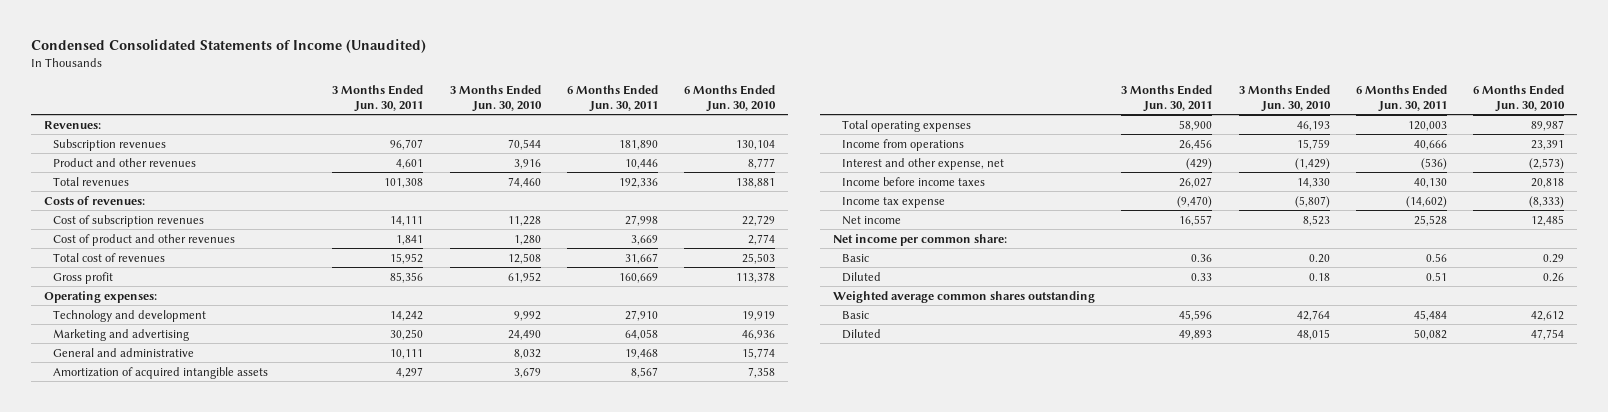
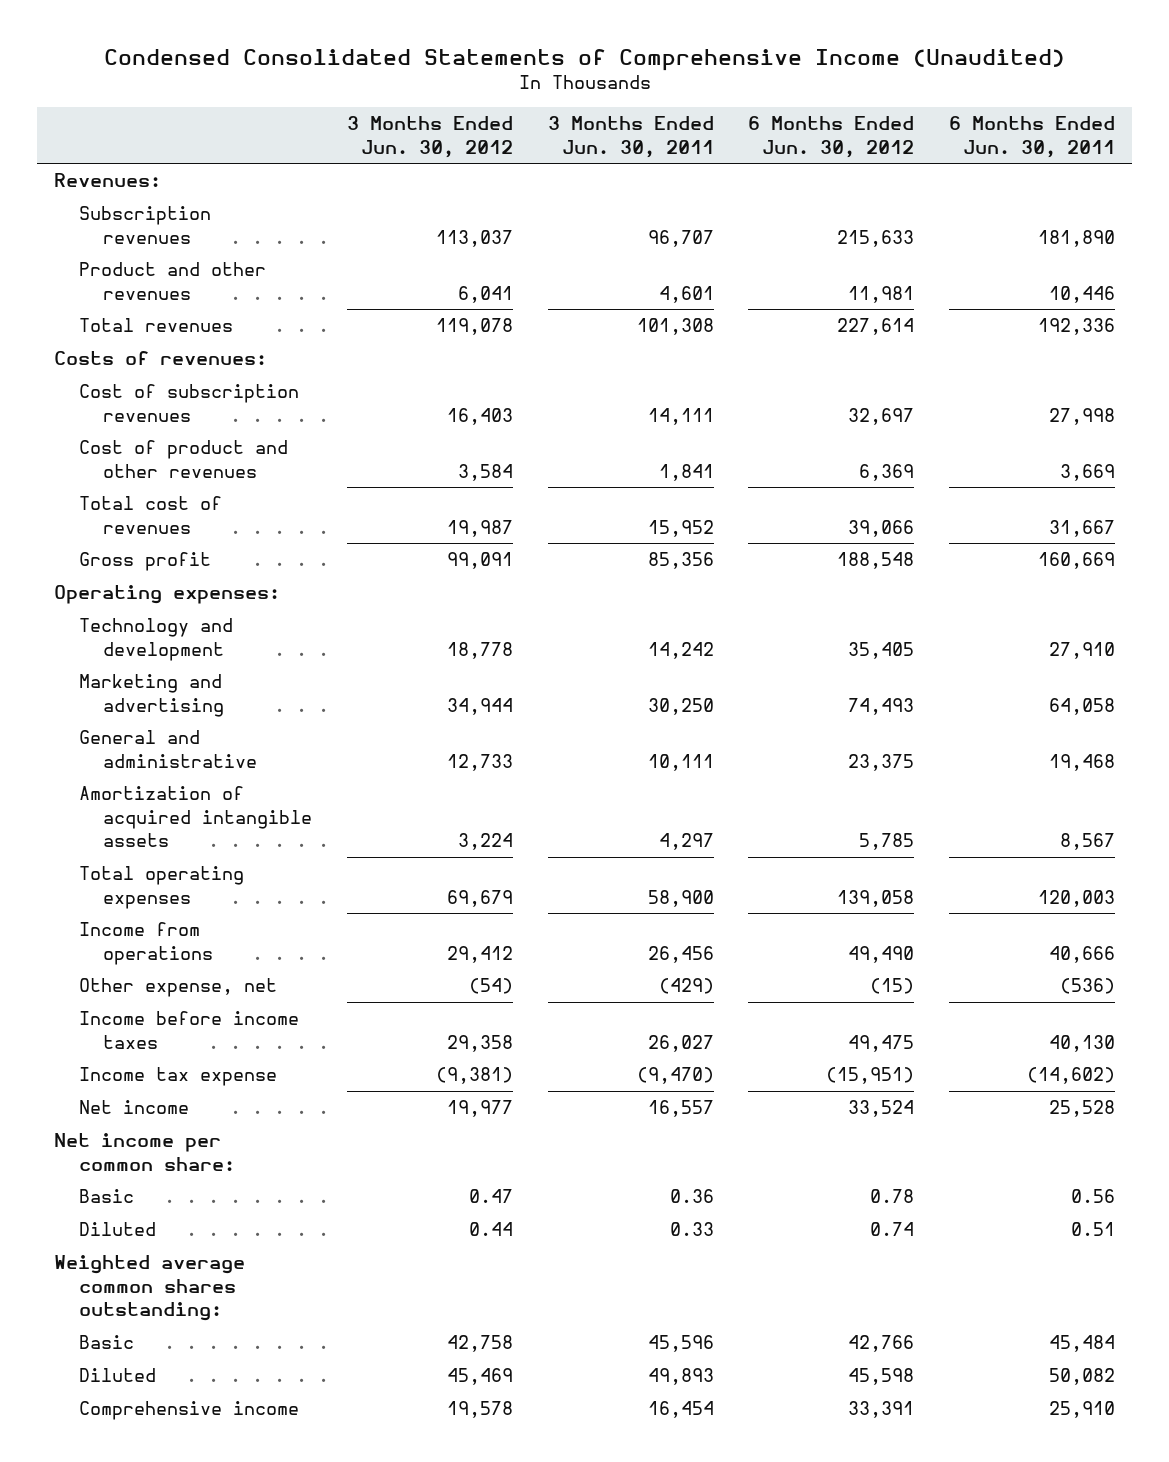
[30,39,426,54] Condensed Consolidated Statements of Income (Unaudited) -> [103,48,1065,71] Condensed Consolidated Statements of Comprehensive Income (Unaudited)
[449,84,542,112] 3 Months Ended Jun. 30, 2010 -> none
[684,84,777,112] 6 Months Ended Jun. 30, 2010 -> none
none -> [346,116,513,158] 3 Months Ended Jun. 30, 2012
none -> [748,116,915,158] 6 Months Ended Jun. 30, 2012
[841,157,1004,170] Interest and other expense, net -> [78,978,277,998] Other expense, net
[832,290,1095,303] Weighted average common shares outstanding -> [54,1255,246,1321] Weighted average common shares outstanding:
none -> [78,1401,299,1421] Comprehensive income

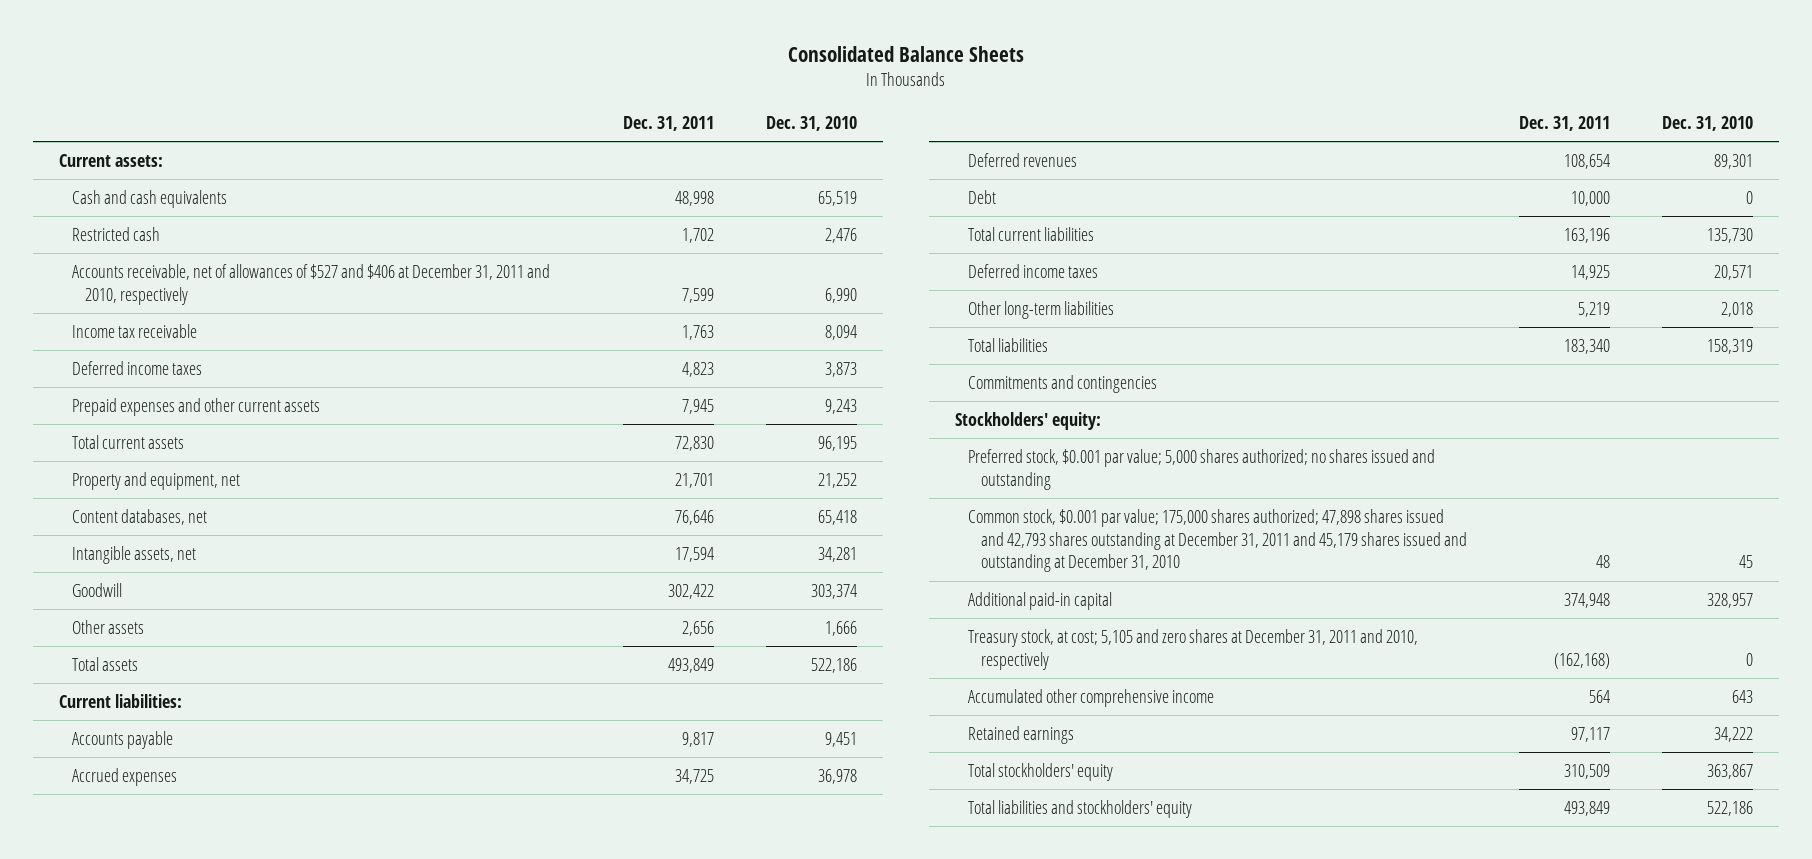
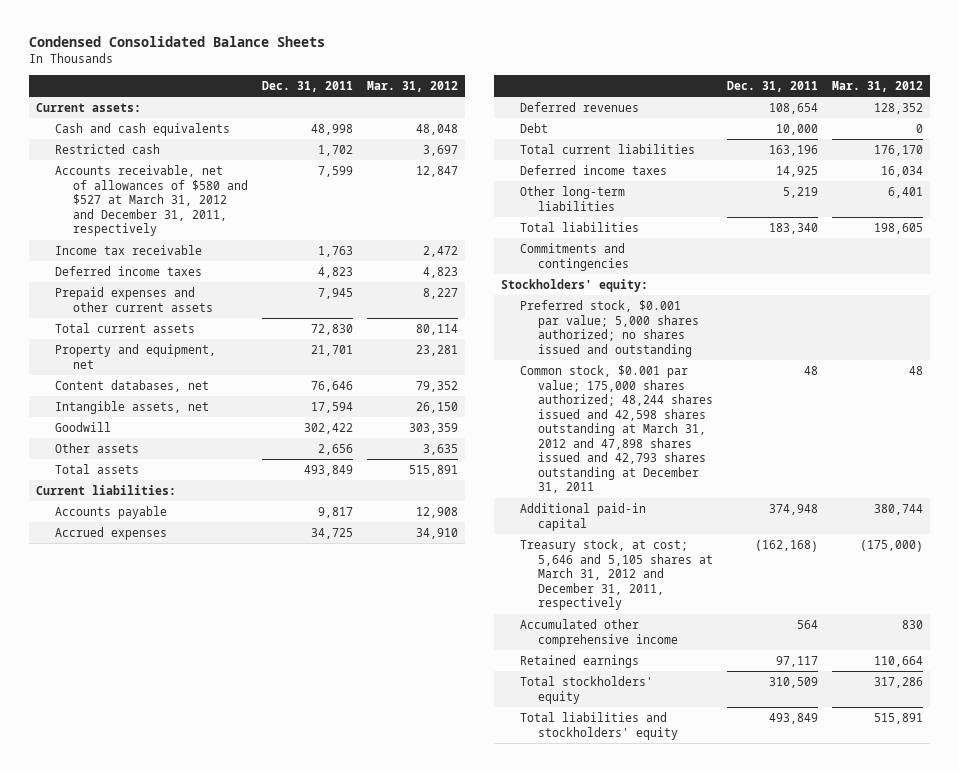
[788,45,1025,62] Consolidated Balance Sheets -> [29,36,326,48] Condensed Consolidated Balance Sheets
[766,116,858,132] Dec. 31, 2010 -> none
none -> [367,80,459,92] Mar. 31, 2012
[72,263,551,305] Accounts receivable, net of allowances of $527 and $406 at December 31, 2011 and 2010, respectively -> [54,164,249,237] Accounts receivable, net of allowances of $580 and $527 at March 31, 2012 and December 31, 2011, respectively
[967,508,1467,573] Common stock, $0.001 par value; 175,000 shares authorized; 47,898 shares issued and 42,793 shares outstanding at December 31, 2011 and 45,179 shares issued and outstanding at December 31, 2010 -> [519,364,714,494] Common stock, $0.001 par value; 175,000 shares authorized; 48,244 shares issued and 42,598 shares outstanding at March 31, 2012 and 47,898 shares issued and 42,793 shares outstanding at December 31, 2011
[967,628,1418,670] Treasury stock, at cost; 5,105 and zero shares at December 31, 2011 and 2010, respectively -> [519,538,714,611] Treasury stock, at cost; 5,646 and 5,105 shares at March 31, 2012 and December 31, 2011, respectively

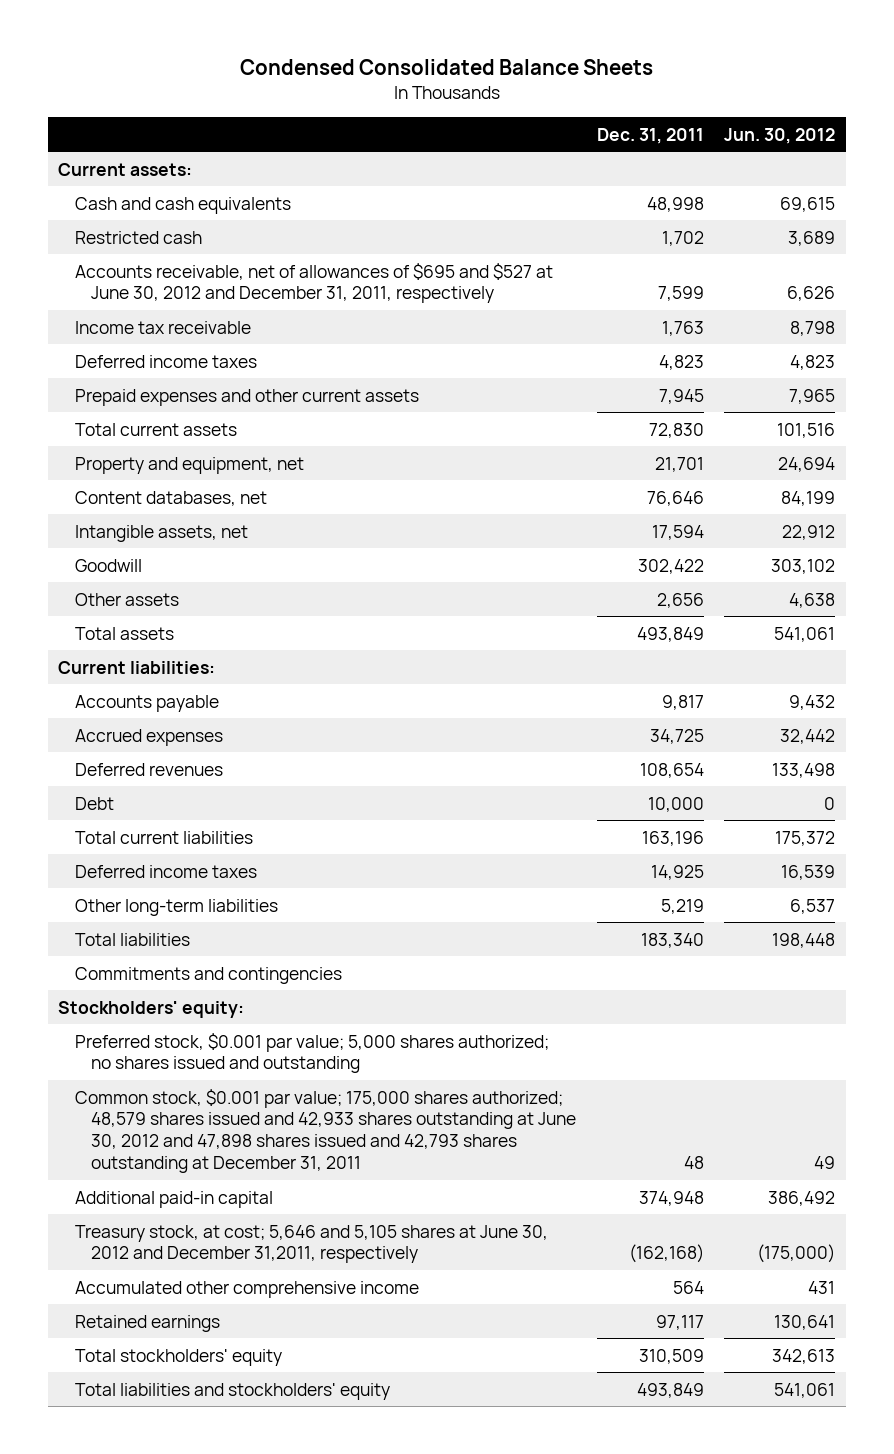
[367,80,459,92] Mar. 31, 2012 -> none
none -> [724,127,836,144] Jun. 30, 2012
[54,164,249,237] Accounts receivable, net of allowances of $580 and $527 at March 31, 2012 and December 31, 2011, respectively -> [74,262,553,304] Accounts receivable, net of allowances of $695 and $527 at June 30, 2012 and December 31, 2011, respectively
[519,364,714,494] Common stock, $0.001 par value; 175,000 shares authorized; 48,244 shares issued and 42,598 shares outstanding at March 31, 2012 and 47,898 shares issued and 42,793 shares outstanding at December 31, 2011 -> [74,1088,577,1174] Common stock, $0.001 par value; 175,000 shares authorized; 48,579 shares issued and 42,933 shares outstanding at June 30, 2012 and 47,898 shares issued and 42,793 shares outstanding at December 31, 2011
[519,538,714,611] Treasury stock, at cost; 5,646 and 5,105 shares at March 31, 2012 and December 31, 2011, respectively -> [74,1224,548,1264] Treasury stock, at cost; 5,646 and 5,105 shares at June 30, 2012 and December 31,2011, respectively

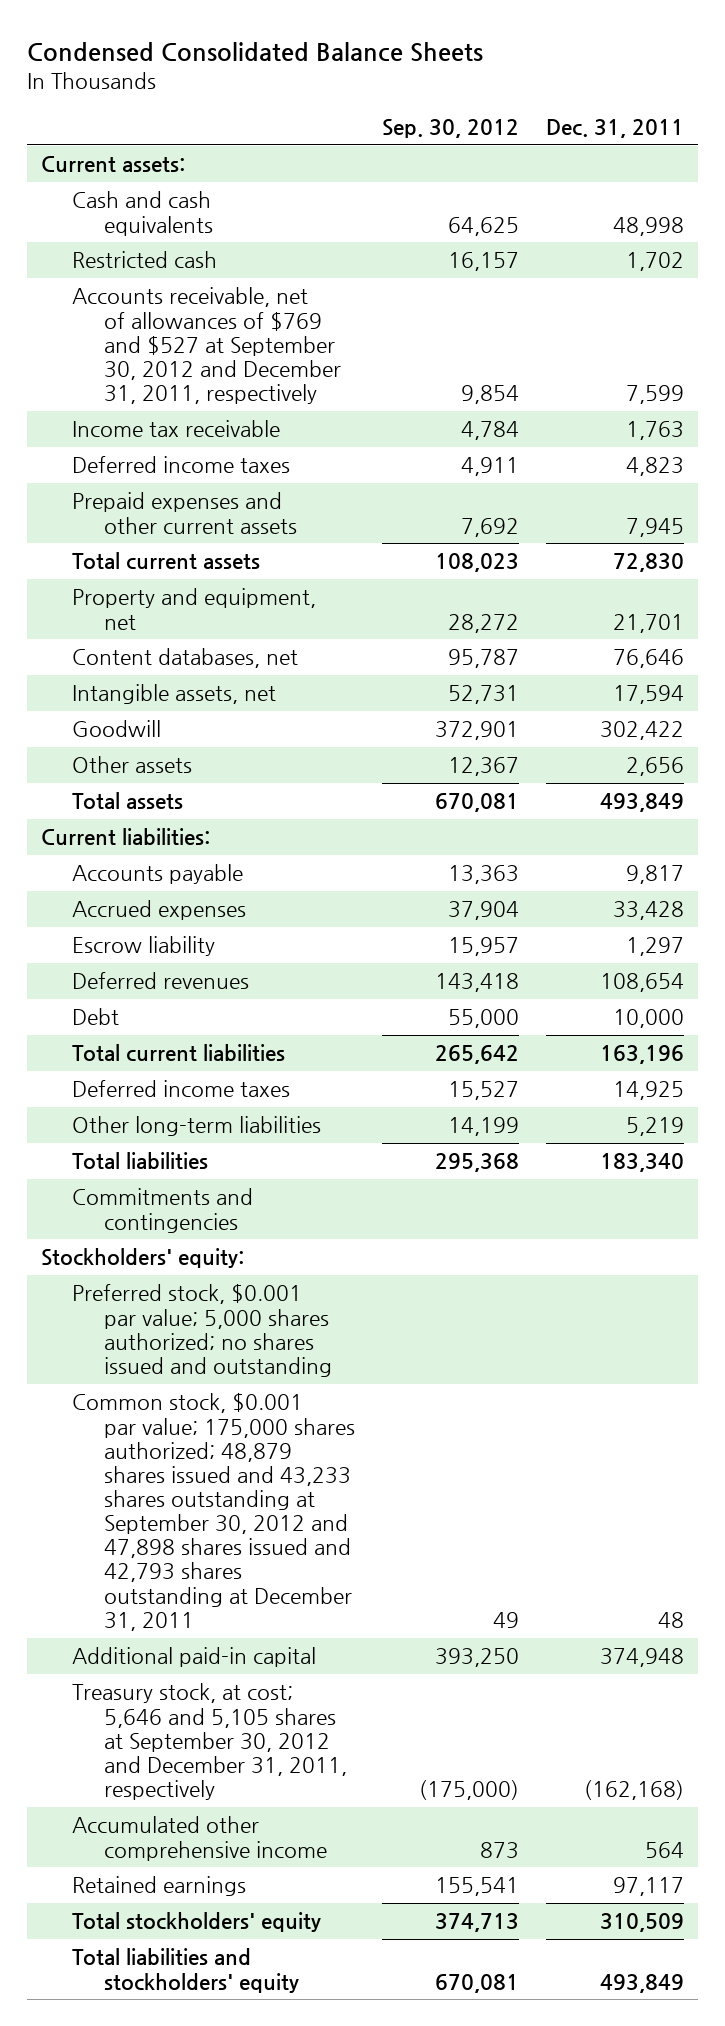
[724,127,836,144] Jun. 30, 2012 -> none
none -> [382,119,520,139] Sep. 30, 2012
[74,262,553,304] Accounts receivable, net of allowances of $695 and $527 at June 30, 2012 and December 31, 2011, respectively -> [72,287,342,405] Accounts receivable, net of allowances of $769 and $527 at September 30, 2012 and December 31, 2011, respectively
[649,728,704,744] 34,725 -> [613,901,685,921] 33,428
none -> [72,936,216,957] Escrow liability
[74,1088,577,1174] Common stock, $0.001 par value; 175,000 shares authorized; 48,579 shares issued and 42,933 shares outstanding at June 30, 2012 and 47,898 shares issued and 42,793 shares outstanding at December 31, 2011 -> [72,1393,356,1631] Common stock, $0.001 par value; 175,000 shares authorized; 48,879 shares issued and 43,233 shares outstanding at September 30, 2012 and 47,898 shares issued and 42,793 shares outstanding at December 31, 2011
[74,1224,548,1264] Treasury stock, at cost; 5,646 and 5,105 shares at June 30, 2012 and December 31,2011, respectively -> [72,1683,348,1801] Treasury stock, at cost; 5,646 and 5,105 shares at September 30, 2012 and December 31, 2011, respectively

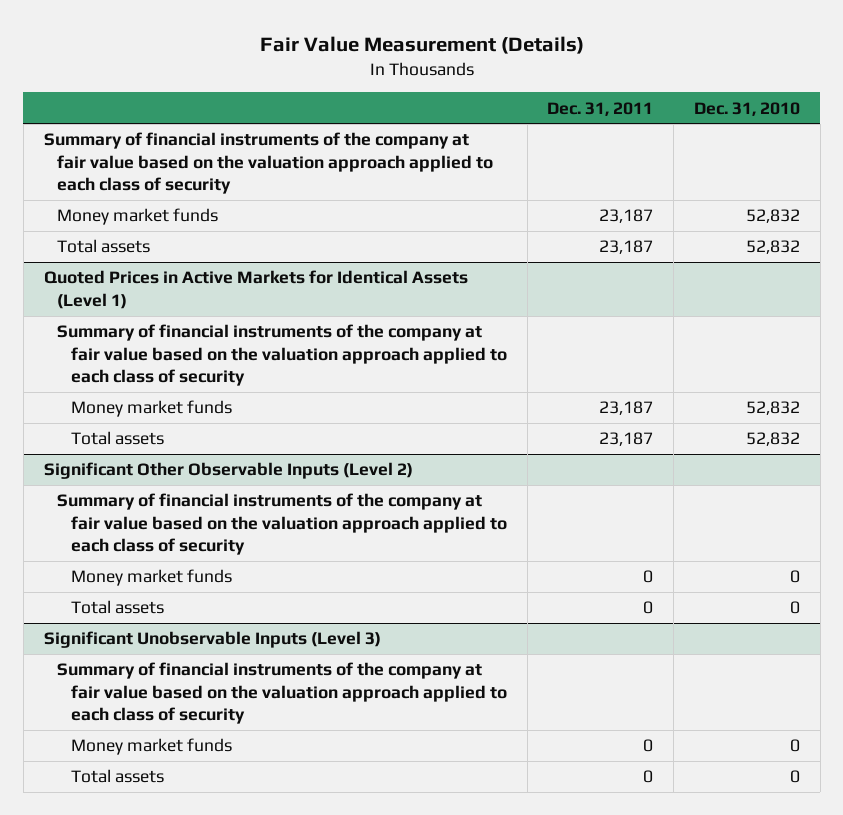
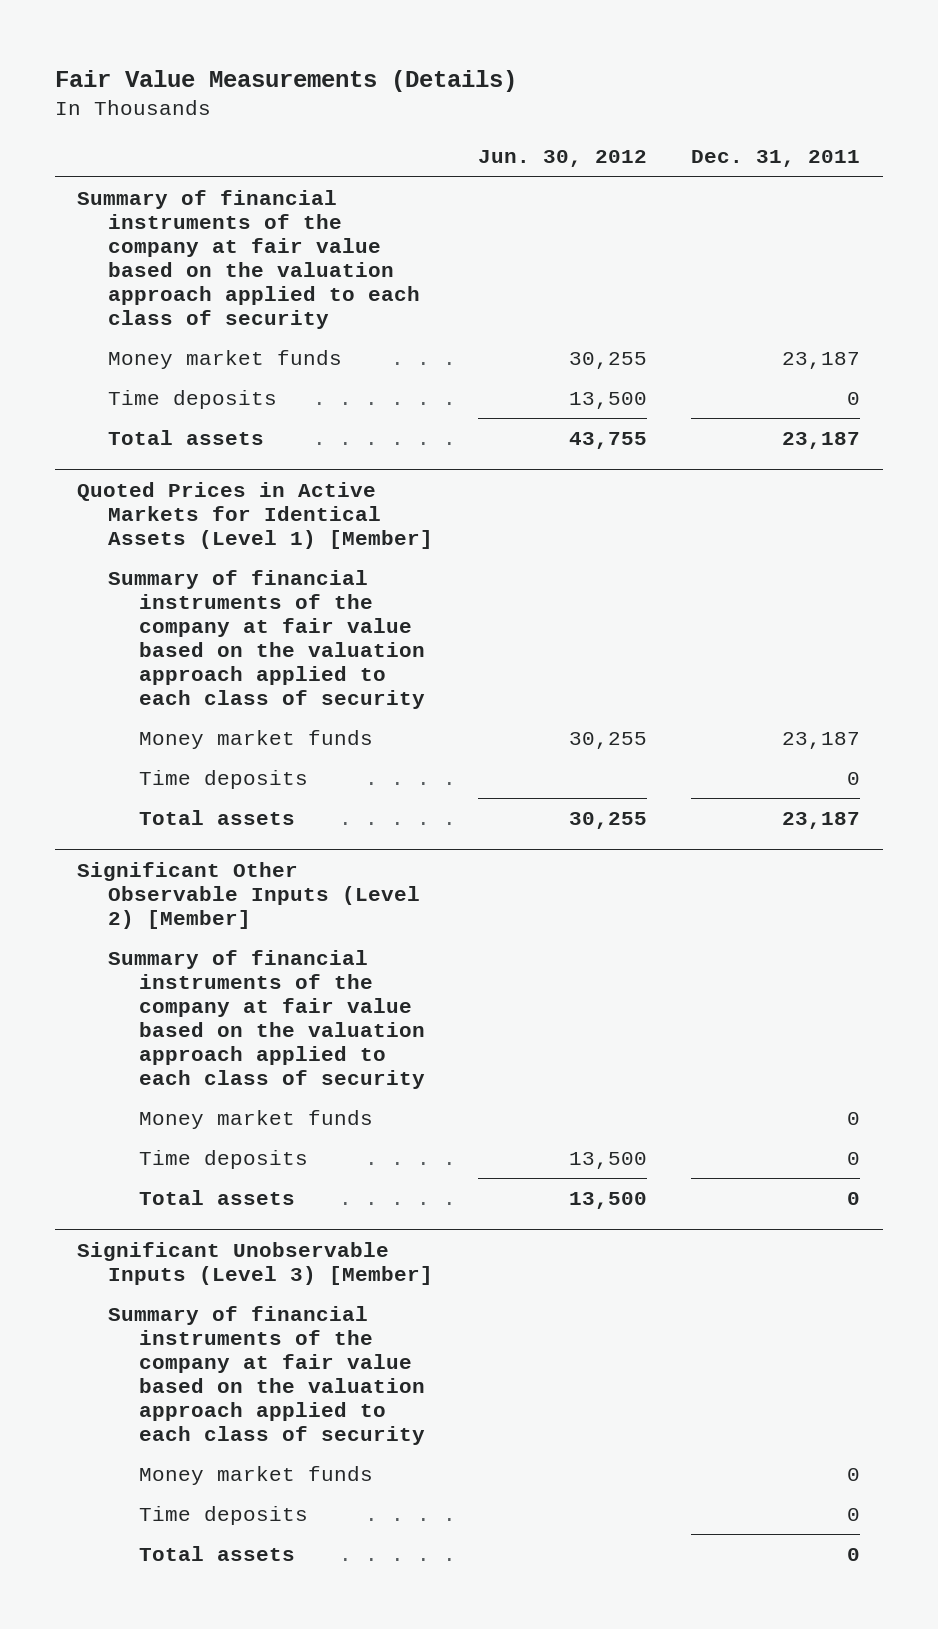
[259,35,584,54] Fair Value Measurement (Details) -> [55,70,518,93] Fair Value Measurements (Details)
[693,101,800,116] Dec. 31, 2010 -> none
none -> [477,150,647,168] Jun. 30, 2012
none -> [108,390,278,410] Time deposits
[43,270,468,309] Quoted Prices in Active Markets for Identical Assets (Level 1) -> [77,482,434,549] Quoted Prices in Active Markets for Identical Assets (Level 1) [Member]
none -> [139,770,309,790] Time deposits
[43,462,413,480] Significant Other Observable Inputs (Level 2) -> [77,862,421,929] Significant Other Observable Inputs (Level 2) [Member]
none -> [139,1150,309,1170] Time deposits
[43,631,381,649] Significant Unobservable Inputs (Level 3) -> [77,1242,434,1286] Significant Unobservable Inputs (Level 3) [Member]
none -> [139,1506,309,1526] Time deposits

